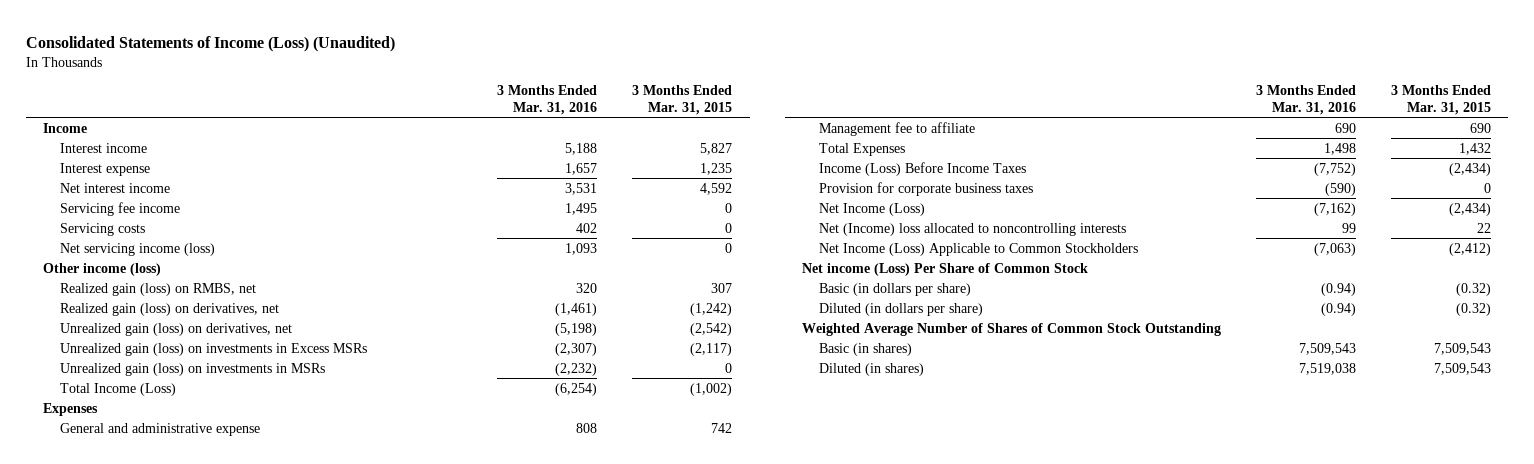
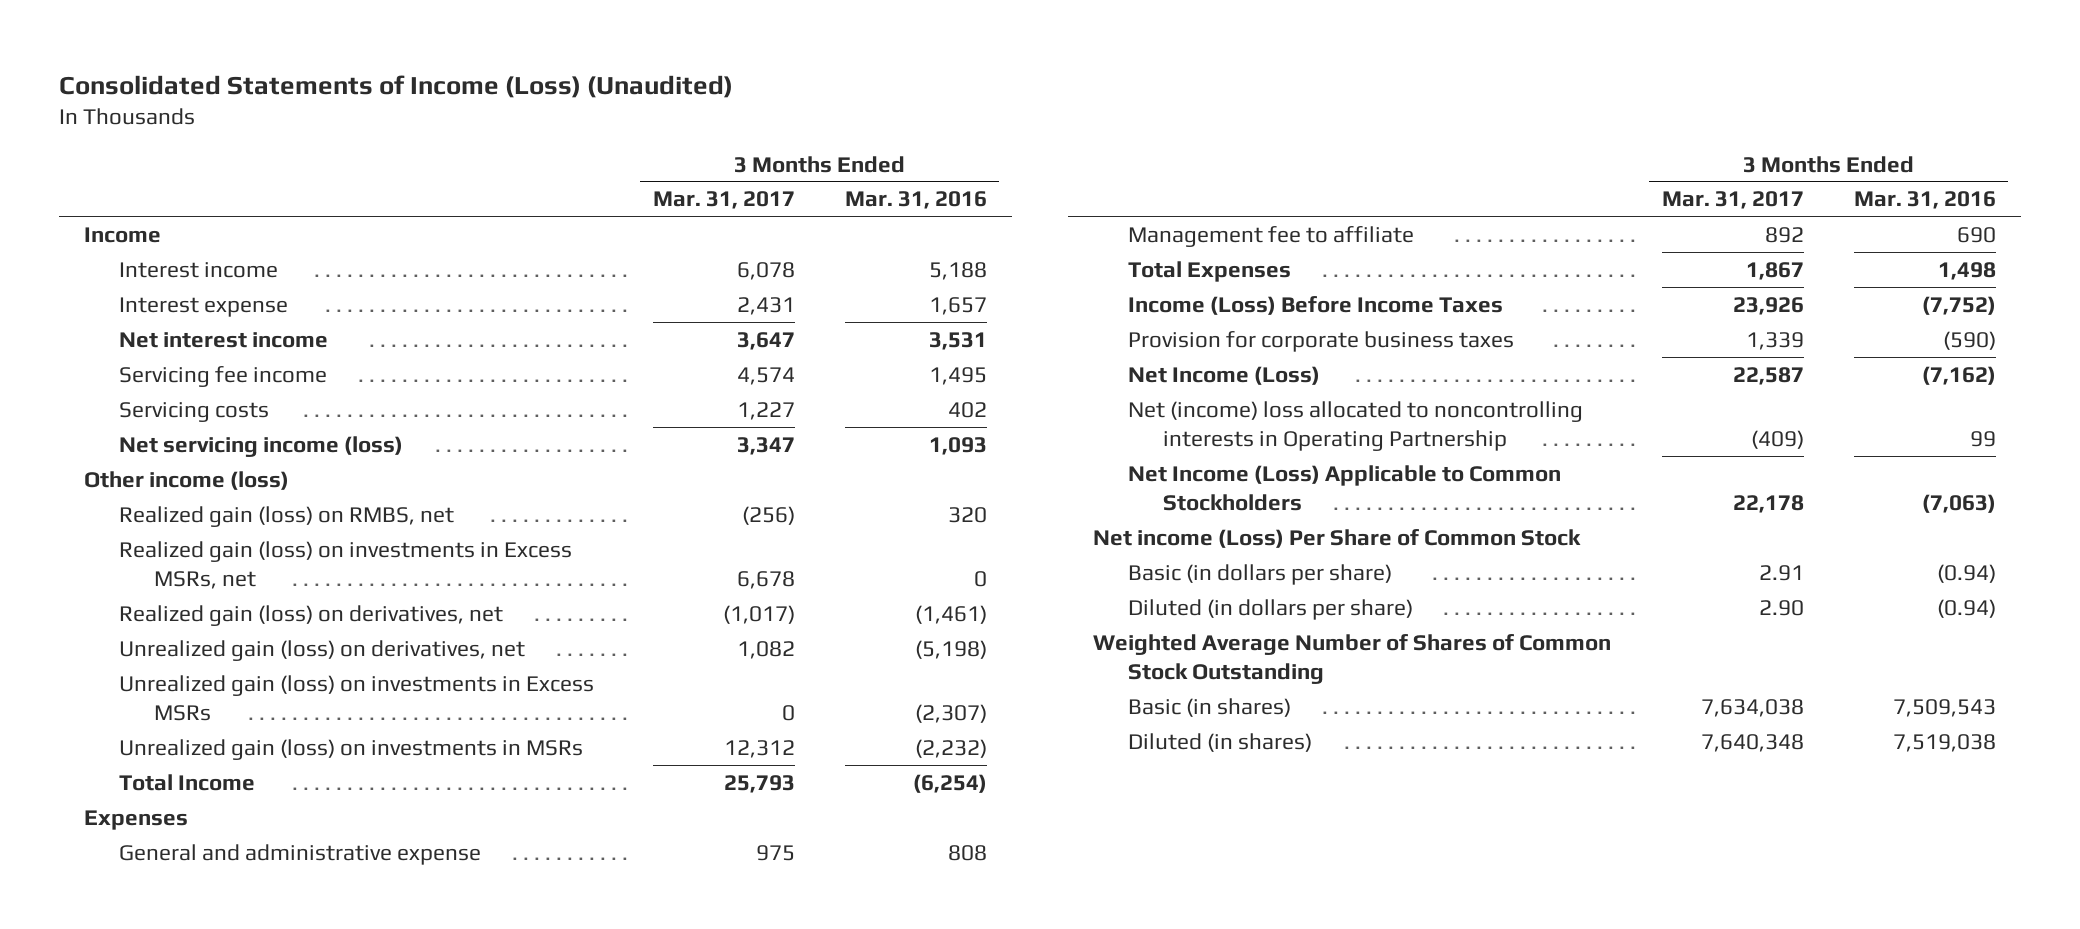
[632,85,733,115] 3 Months Ended Mar. 31, 2015 -> none
none -> [652,191,795,210] Mar. 31, 2017
none -> [119,540,573,589] Realized gain (loss) on investments in Excess MSRs, net
[60,382,177,396] Total Income (Loss) -> [119,773,256,791] Total Income
[819,222,1127,236] Net (Income) loss allocated to noncontrolling interests -> [1128,400,1584,451] Net (income) loss allocated to noncontrolling interests in Operating Partnership

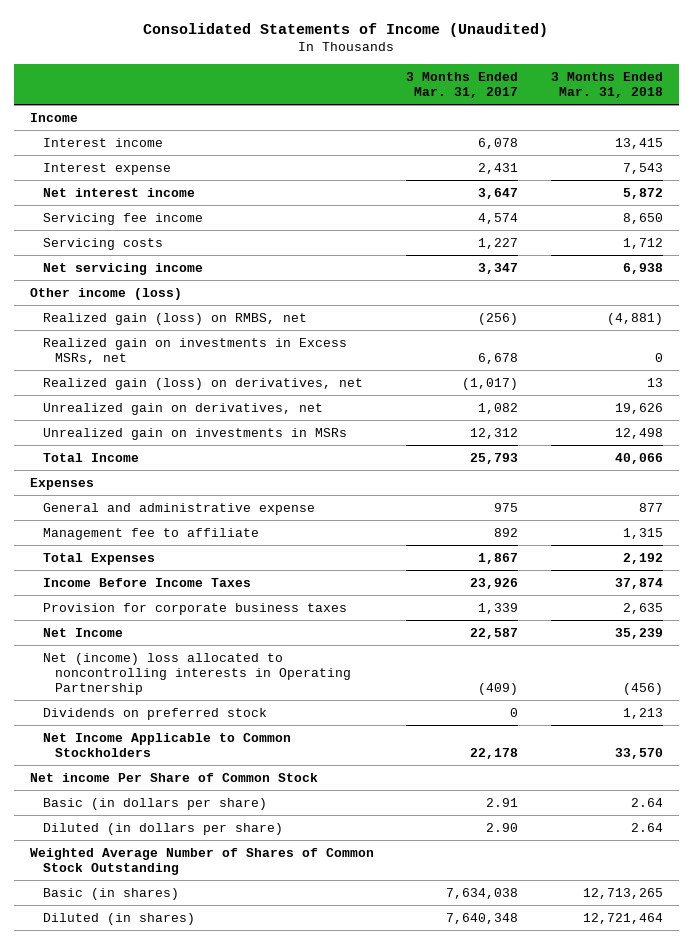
[59,75,734,99] Consolidated Statements of Income (Loss) (Unaudited) -> [143,22,549,37] Consolidated Statements of Income (Unaudited)
[844,191,987,210] Mar. 31, 2016 -> none
none -> [550,72,663,99] 3 Months Ended Mar. 31, 2018
[119,435,404,457] Net servicing income (loss) -> [42,262,203,275] Net servicing income
[119,540,573,589] Realized gain (loss) on investments in Excess MSRs, net -> [42,337,347,364] Realized gain on investments in Excess MSRs, net
[119,674,595,721] Unrealized gain (loss) on investments in Excess MSRs -> none
[119,639,526,661] Unrealized gain (loss) on derivatives, net -> [42,402,323,415] Unrealized gain on derivatives, net
[119,738,584,760] Unrealized gain (loss) on investments in MSRs -> [42,427,347,440] Unrealized gain on investments in MSRs
[1128,295,1504,315] Income (Loss) Before Income Taxes -> [42,577,251,587] Income Before Income Taxes
[1128,365,1321,385] Net Income (Loss) -> [42,627,123,637] Net Income
none -> [42,707,267,720] Dividends on preferred stock
[1128,464,1562,511] Net Income (Loss) Applicable to Common Stockholders -> [42,732,291,757] Net Income Applicable to Common Stockholders
[1093,528,1582,548] Net income (Loss) Per Share of Common Stock -> [29,772,318,782] Net income Per Share of Common Stock

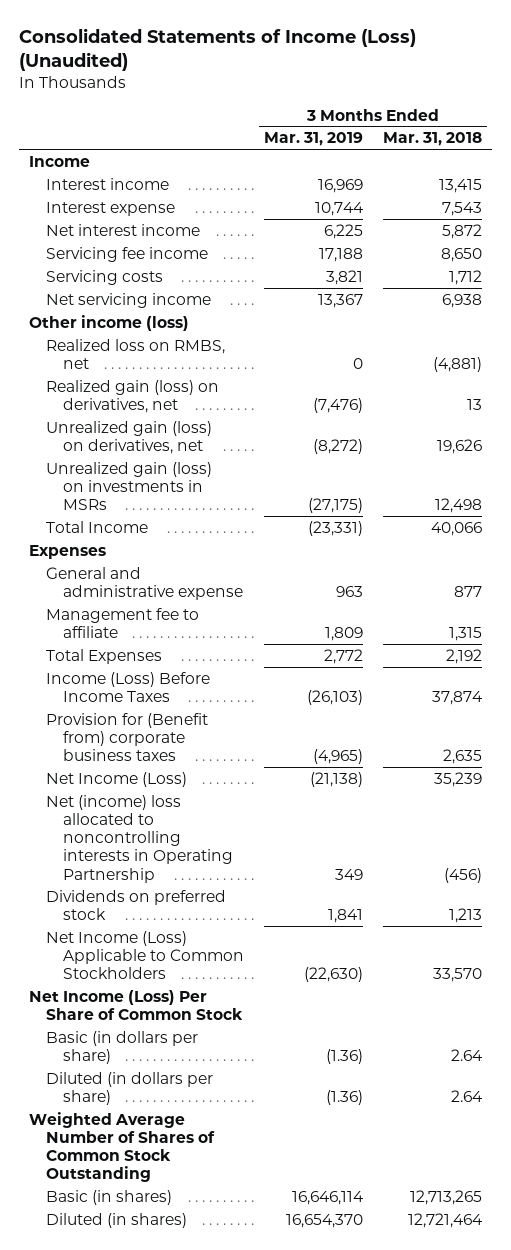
[143,22,549,37] Consolidated Statements of Income (Unaudited) -> [18,28,416,72] Consolidated Statements of Income (Loss) (Unaudited)
[406,72,519,99] 3 Months Ended Mar. 31, 2017 -> none
none -> [264,132,364,147] Mar. 31, 2019
[42,337,347,364] Realized gain on investments in Excess MSRs, net -> none
[42,312,307,325] Realized gain (loss) on RMBS, net -> [45,338,225,369] Realized loss on RMBS, net
[42,402,323,415] Unrealized gain on derivatives, net -> [45,420,212,454] Unrealized gain (loss) on derivatives, net
[42,427,347,440] Unrealized gain on investments in MSRs -> [45,461,212,511] Unrealized gain (loss) on investments in MSRs
[42,577,251,587] Income Before Income Taxes -> [45,671,210,702] Income (Loss) Before Income Taxes
[42,602,347,615] Provision for corporate business taxes -> [45,712,208,762] Provision for (Benefit from) corporate business taxes
[42,627,123,637] Net Income -> [45,771,187,787] Net Income (Loss)
[42,732,291,757] Net Income Applicable to Common Stockholders -> [45,930,244,980] Net Income (Loss) Applicable to Common Stockholders
[29,772,318,782] Net income Per Share of Common Stock -> [28,989,243,1020] Net Income (Loss) Per Share of Common Stock

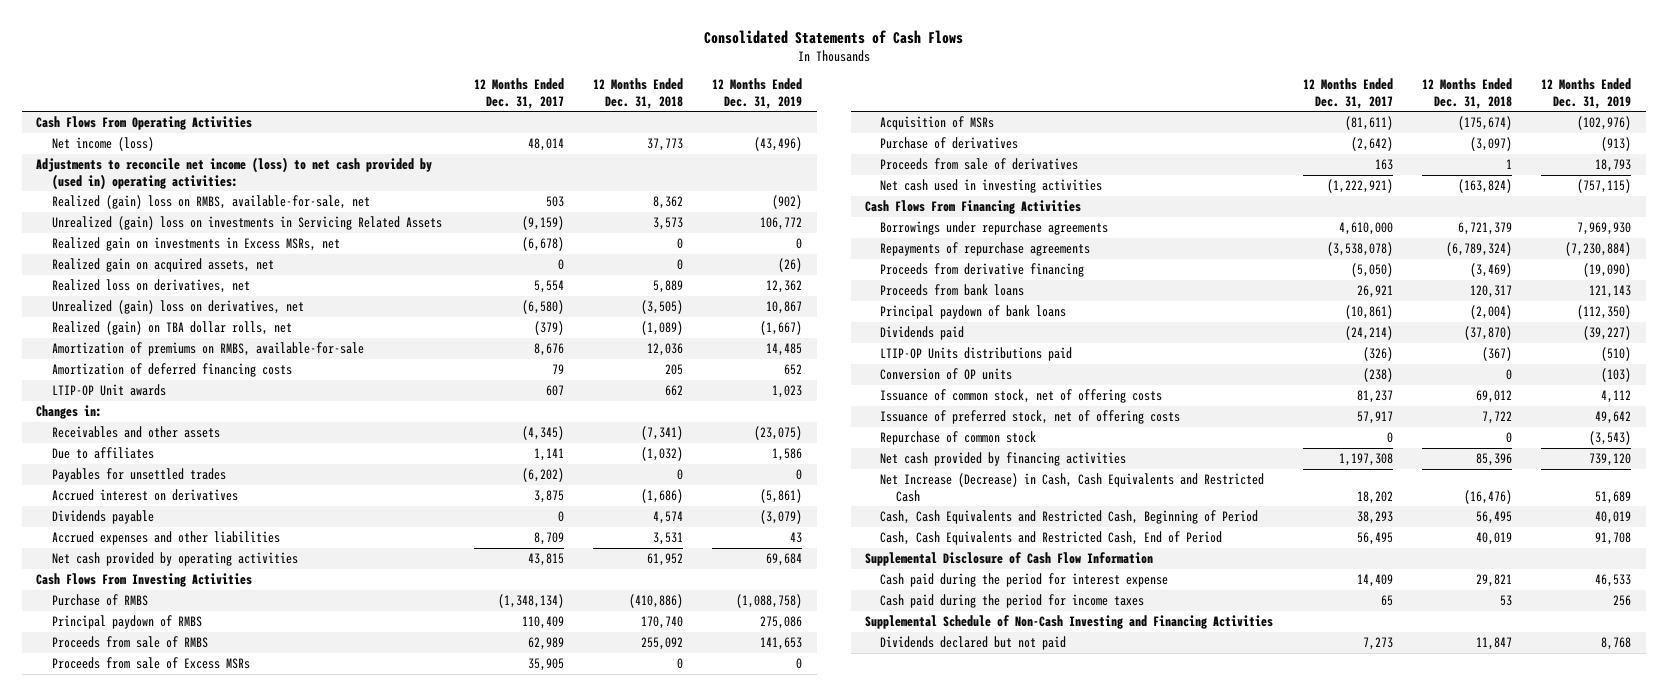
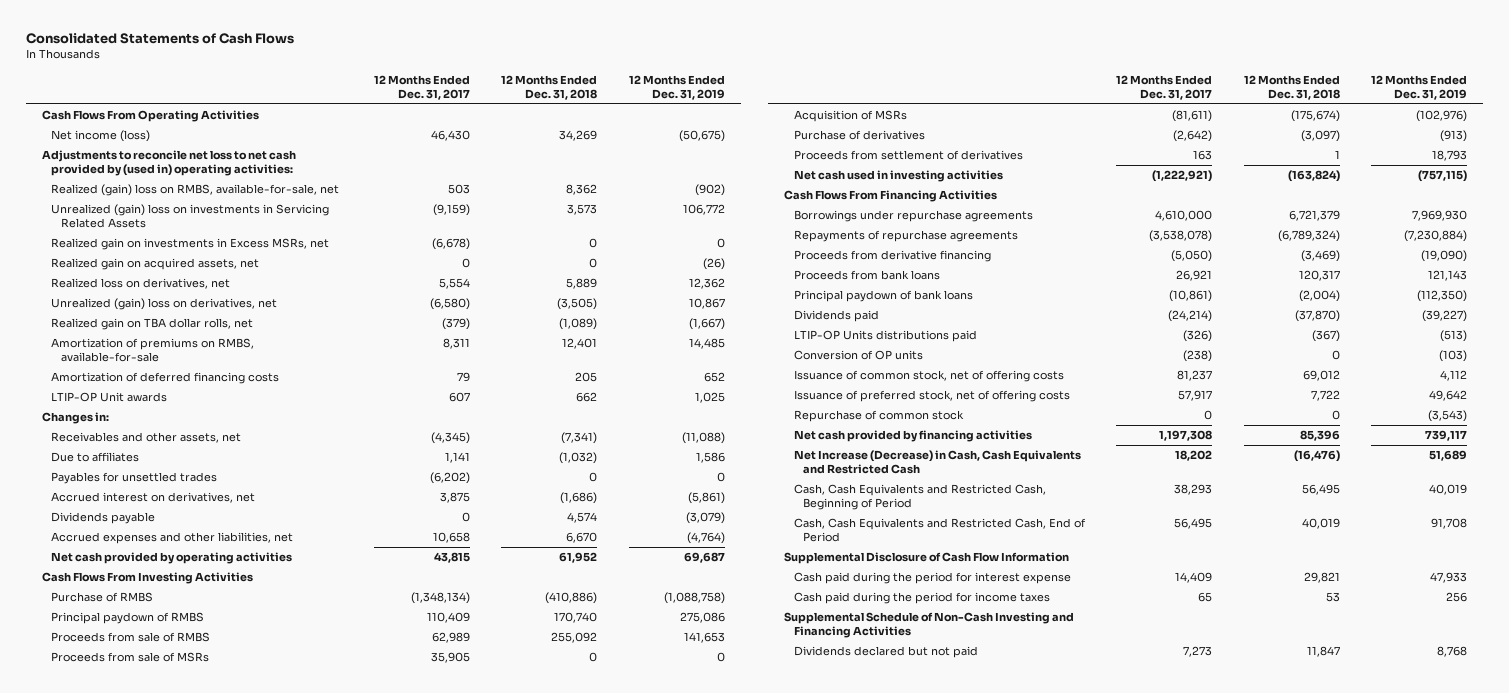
[527,137,564,151] 48,014 -> [430,130,470,142] 46,430
[647,137,684,151] 37,773 -> [559,130,598,142] 34,269
[754,136,803,151] (43,496) -> [678,130,725,143] (50,675)
[36,156,433,190] Adjustments to reconcile net income (loss) to net cash provided by (used in) operating activities: -> [41,150,296,177] Adjustments to reconcile net loss to net cash provided by (used in) operating activities:
[51,320,292,335] Realized (gain) on TBA dollar rolls, net -> [51,318,254,331] Realized gain on TBA dollar rolls, net
[533,342,564,356] 8,676 -> [442,338,470,350] 8,311
[647,342,684,356] 12,036 -> [562,338,598,350] 12,401
[772,384,803,398] 1,023 -> [694,392,725,404] 1,025
[51,425,220,438] Receivables and other assets -> [51,432,242,444] Receivables and other assets, net
[754,425,803,440] (23,075) -> [681,432,725,445] (11,088)
[51,488,238,501] Accrued interest on derivatives -> [51,492,256,504] Accrued interest on derivatives, net
[51,530,280,545] Accrued expenses and other liabilities -> [51,532,294,545] Accrued expenses and other liabilities, net
[533,531,564,545] 8,709 -> [432,532,470,544] 10,658
[653,531,684,545] 3,531 -> [566,532,598,544] 6,670
[790,531,803,543] 43 -> [686,532,725,545] (4,764)
[766,552,803,566] 69,684 -> [683,552,725,564] 69,687
[51,656,250,669] Proceeds from sale of Excess MSRs -> [51,652,210,663] Proceeds from sale of MSRs
[880,157,1079,170] Proceeds from sale of derivatives -> [793,150,1023,161] Proceeds from settlement of derivatives
[1601,346,1632,361] (510) -> [1440,330,1468,343] (513)
[1589,452,1632,466] 739,120 -> [1425,430,1468,442] 739,117
[1595,573,1632,587] 46,533 -> [1430,572,1468,584] 47,933

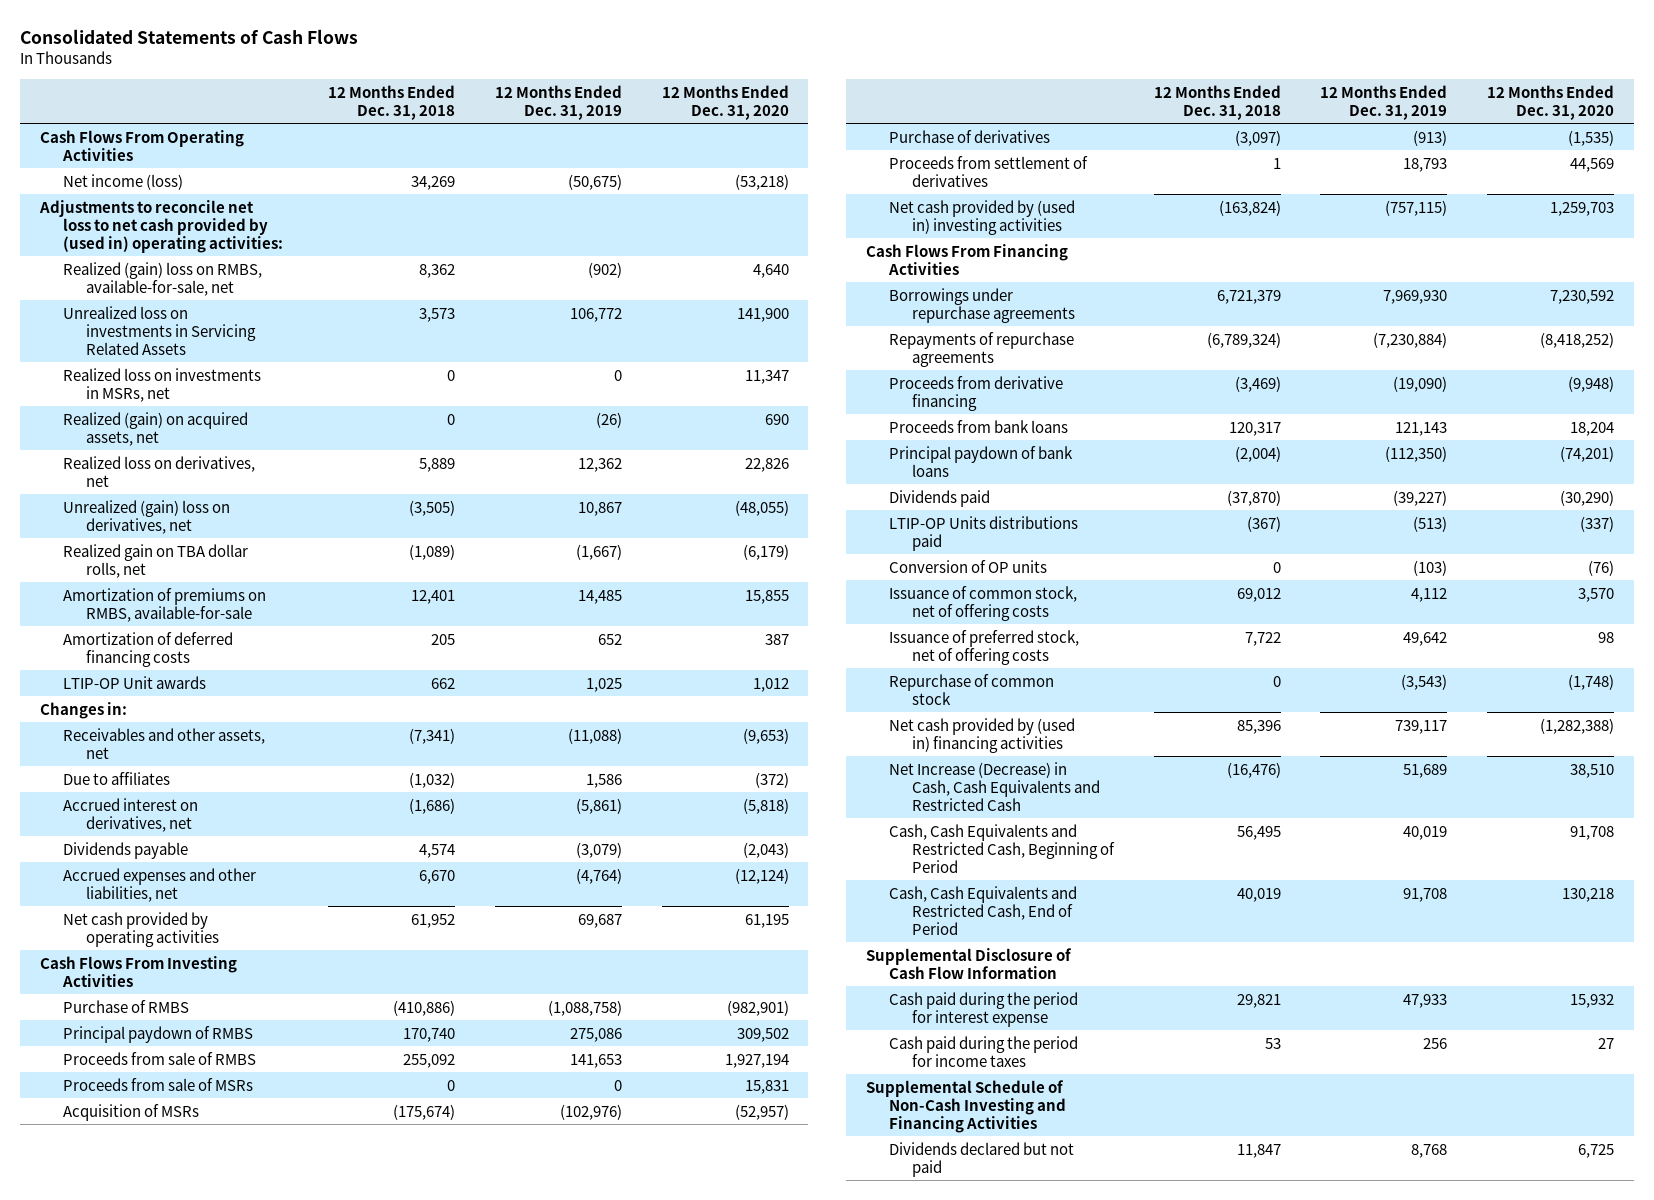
[373,74,470,100] 12 Months Ended Dec. 31, 2017 -> none
none -> [661,84,789,120] 12 Months Ended Dec. 31, 2020
[51,204,330,229] Unrealized (gain) loss on investments in Servicing Related Assets -> [63,305,257,355] Unrealized loss on investments in Servicing Related Assets
[51,238,330,251] Realized gain on investments in Excess MSRs, net -> [63,367,262,402] Realized loss on investments in MSRs, net
[51,258,260,271] Realized gain on acquired assets, net -> [63,411,249,446] Realized (gain) on acquired assets, net
[51,472,218,485] Payables for unsettled trades -> none
[793,170,1003,183] Net cash used in investing activities -> [888,199,1075,235] Net cash provided by (used in) investing activities
[793,430,1032,443] Net cash provided by financing activities -> [888,717,1075,753] Net cash provided by (used in) financing activities

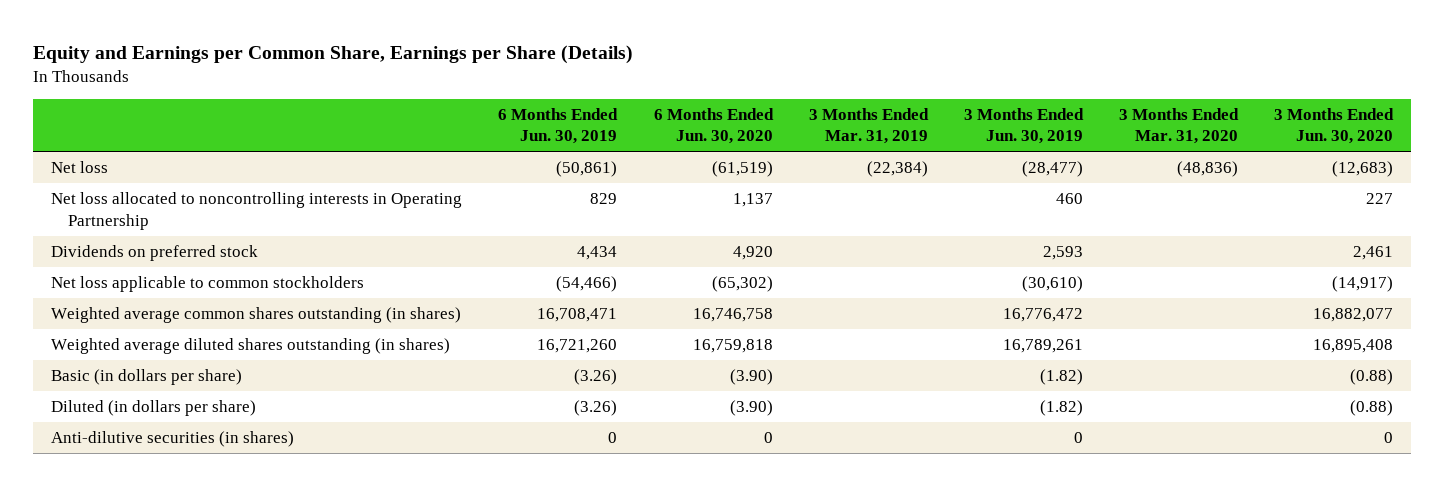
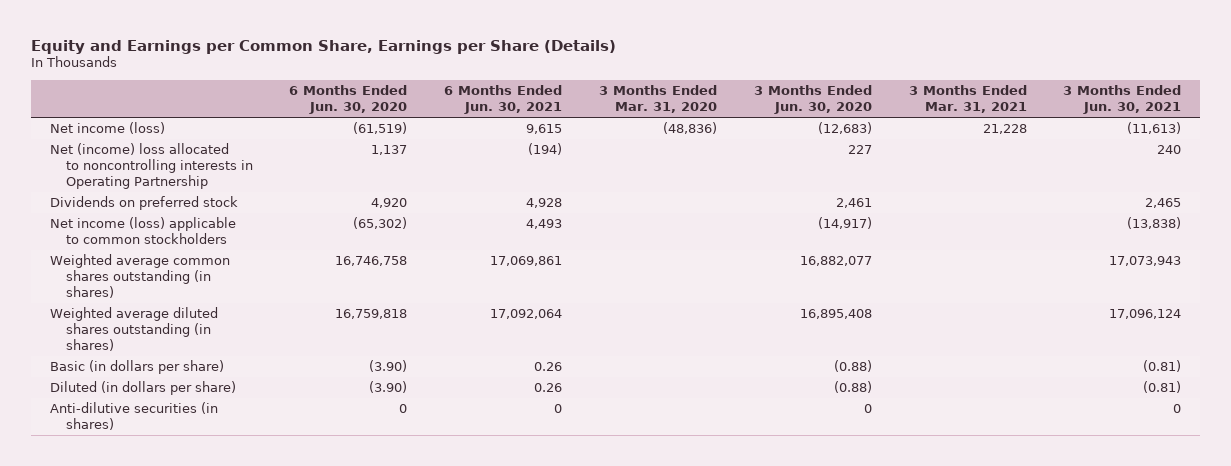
[498,107,619,145] 6 Months Ended Jun. 30, 2019 -> none
[808,107,929,145] 3 Months Ended Mar. 31, 2019 -> none
[963,107,1084,145] 3 Months Ended Jun. 30, 2019 -> none
none -> [444,84,563,115] 6 Months Ended Jun. 30, 2021
none -> [908,84,1027,114] 3 Months Ended Mar. 31, 2021
none -> [1063,84,1182,115] 3 Months Ended Jun. 30, 2021
[51,160,109,173] Net loss -> [49,122,165,135] Net income (loss)
[51,191,463,230] Net loss allocated to noncontrolling interests in Operating Partnership -> [49,143,253,190] Net (income) loss allocated to noncontrolling interests in Operating Partnership
[51,275,365,292] Net loss applicable to common stockholders -> [49,217,236,245] Net income (loss) applicable to common stockholders

